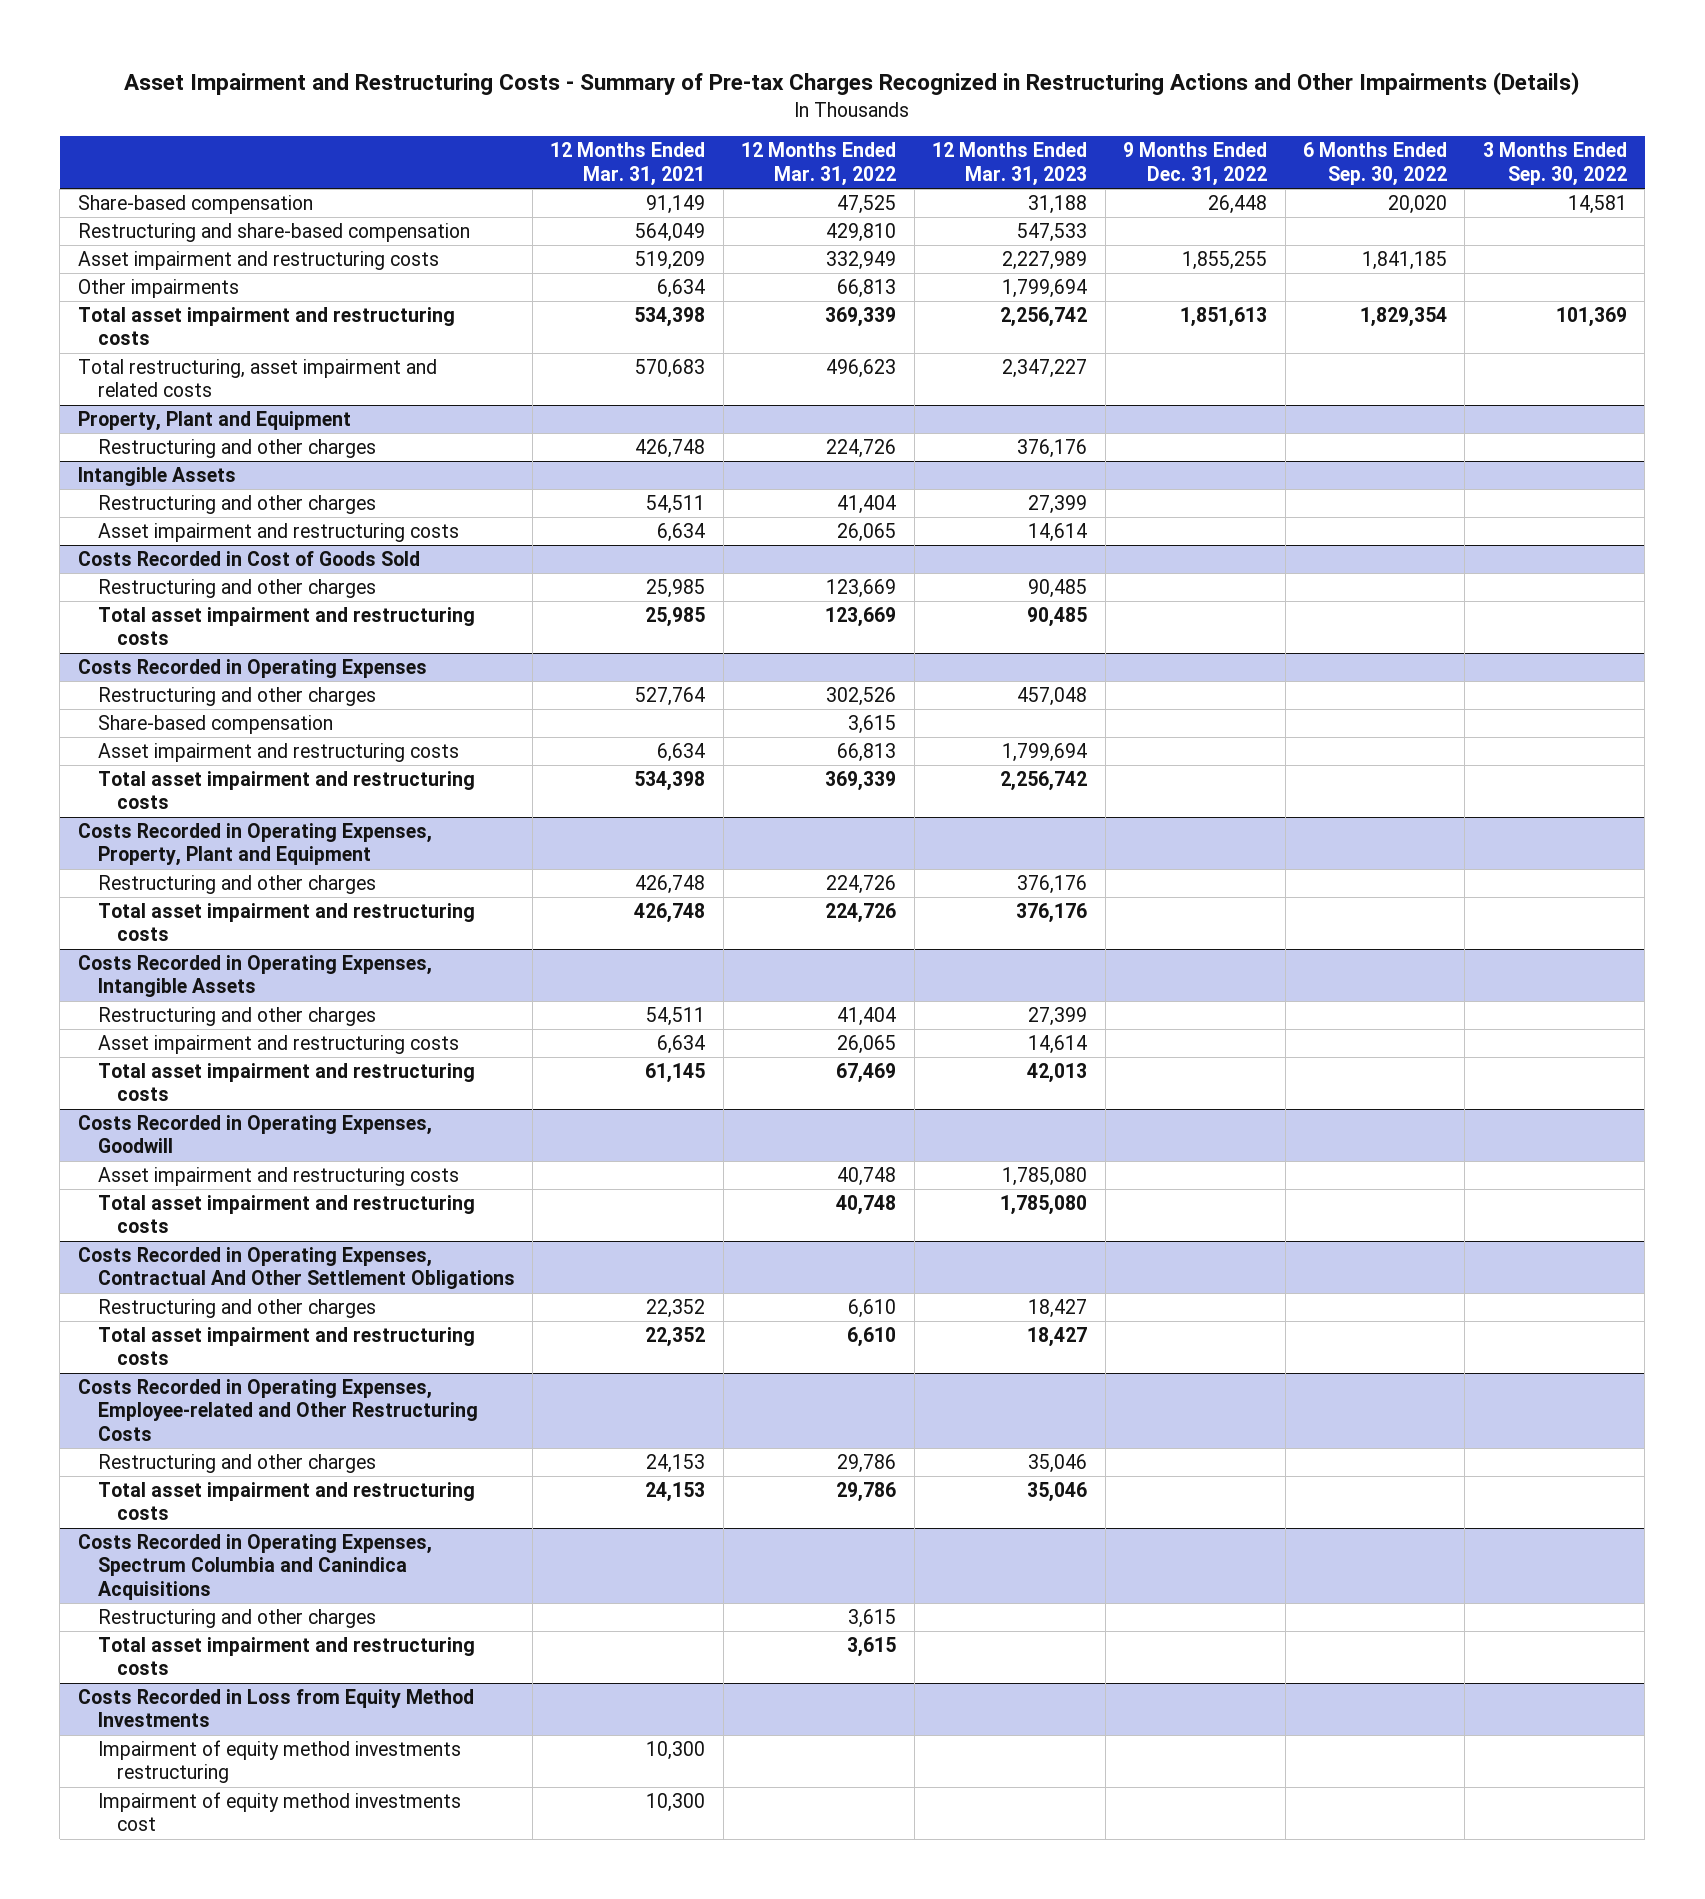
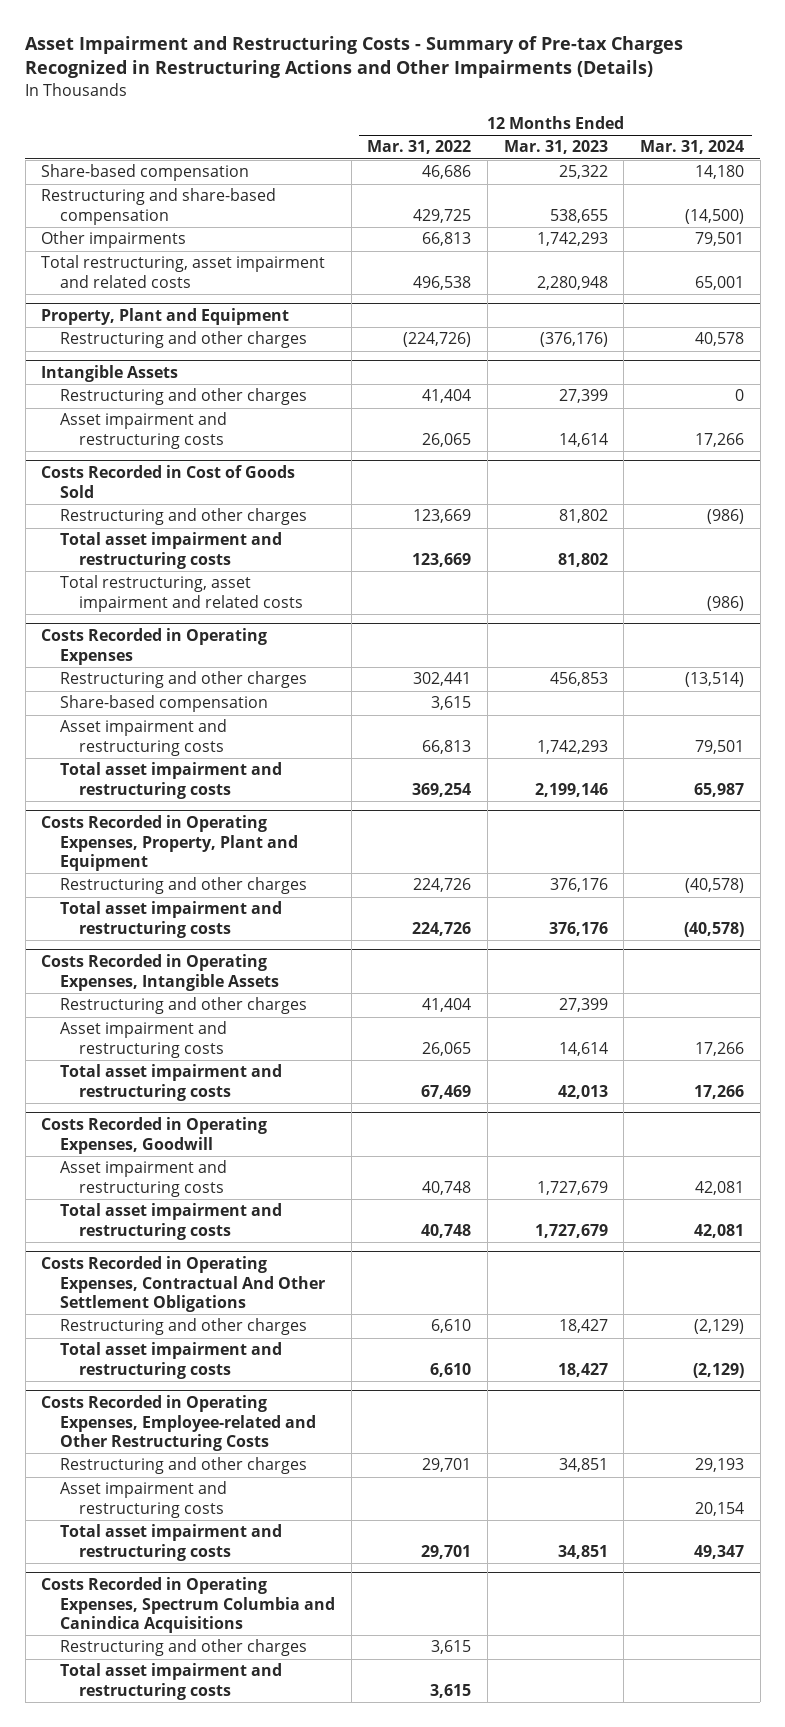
[550,142,706,186] 12 Months Ended Mar. 31, 2021 -> none
[1123,142,1268,186] 9 Months Ended Dec. 31, 2022 -> none
[1303,142,1448,186] 6 Months Ended Sep. 30, 2022 -> none
[1482,142,1627,186] 3 Months Ended Sep. 30, 2022 -> none
none -> [640,140,745,155] Mar. 31, 2024
[77,251,439,271] Asset impairment and restructuring costs -> none
[77,307,455,346] Total asset impairment and restructuring costs -> none
[837,195,897,215] 47,525 -> [422,165,472,180] 46,686
[1028,195,1088,215] 31,188 -> [558,165,608,180] 25,322
[826,223,897,243] 429,810 -> [413,208,472,223] 429,725
[1017,223,1088,243] 547,533 -> [549,208,608,223] 538,655
[1002,279,1088,299] 1,799,694 -> [536,232,608,247] 1,742,293
[826,359,897,379] 496,623 -> [413,275,472,290] 496,538
[1002,359,1088,379] 2,347,227 -> [536,275,608,290] 2,280,948
[826,439,897,459] 224,726 -> [403,332,472,348] (224,726)
[1017,439,1088,459] 376,176 -> [539,332,608,348] (376,176)
[1028,579,1088,599] 90,485 -> [558,509,608,524] 81,802
[1027,607,1088,628] 90,485 -> [557,552,608,567] 81,802
none -> [60,575,304,612] Total restructuring, asset impairment and related costs
[826,687,897,707] 302,526 -> [413,672,472,687] 302,441
[1017,687,1088,707] 457,048 -> [549,672,608,687] 456,853
[1002,743,1088,763] 1,799,694 -> [536,739,608,754] 1,742,293
[825,771,897,792] 369,339 -> [412,782,472,797] 369,254
[1000,771,1088,792] 2,256,742 -> [534,782,608,797] 2,199,146
[1002,1167,1088,1187] 1,785,080 -> [536,1180,608,1195] 1,727,679
[1000,1195,1088,1216] 1,785,080 -> [534,1223,608,1238] 1,727,679
[837,1454,897,1474] 29,786 -> [422,1458,472,1473] 29,701
[1028,1454,1088,1474] 35,046 -> [558,1458,608,1473] 34,851
none -> [60,1481,228,1518] Asset impairment and restructuring costs
[836,1482,897,1503] 29,786 -> [421,1544,472,1559] 29,701
[1027,1482,1088,1503] 35,046 -> [557,1544,608,1559] 34,851
[77,1689,474,1728] Costs Recorded in Loss from Equity Method Investments -> none
[97,1740,461,1784] Impairment of equity method investments restructuring -> none
[97,1792,461,1832] Impairment of equity method investments cost -> none

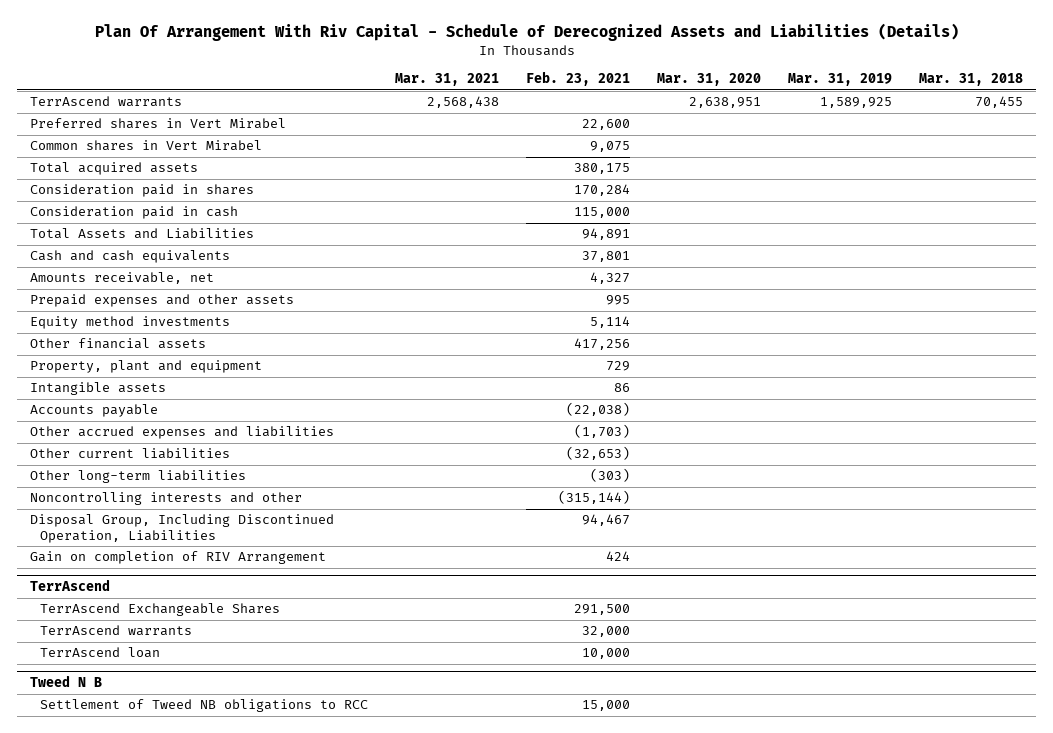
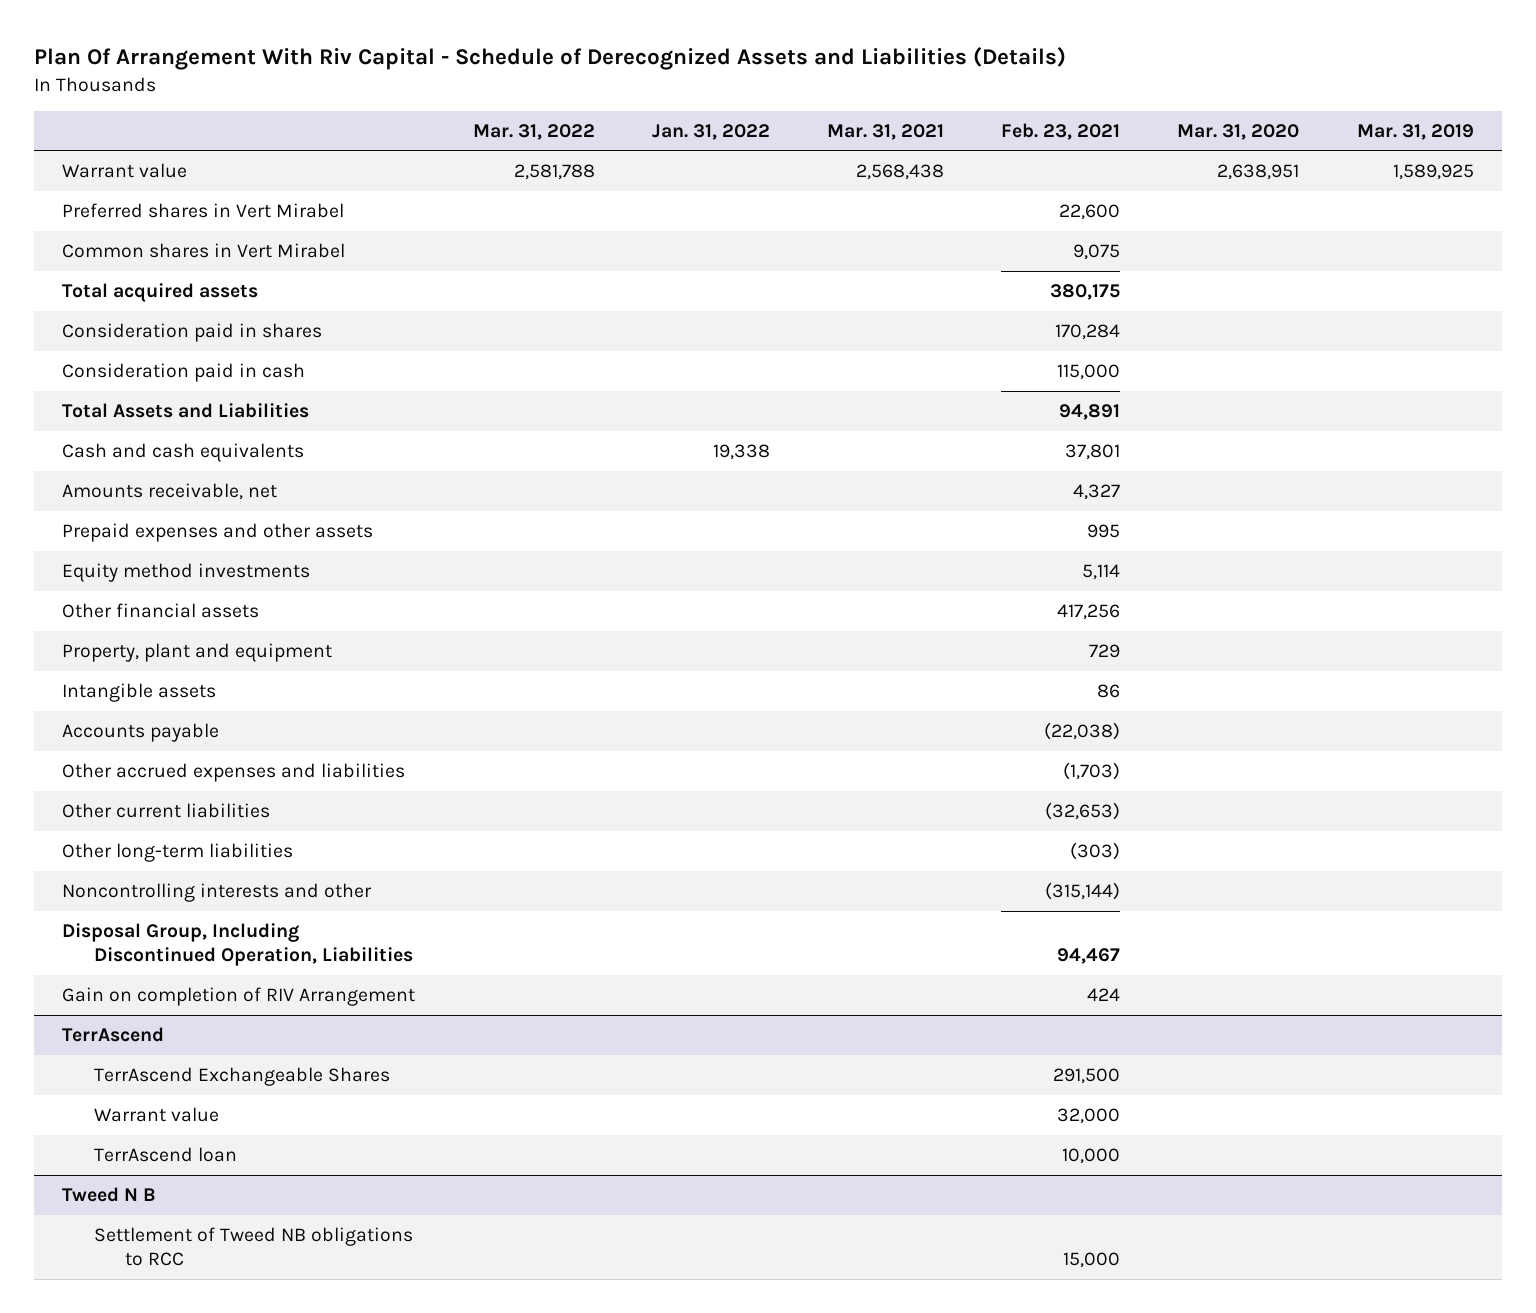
[918,73,1023,87] Mar. 31, 2018 -> none
none -> [472,123,595,140] Mar. 31, 2022
none -> [651,123,770,140] Jan. 31, 2022
[30,96,183,108] TerrAscend warrants -> [62,163,188,179] Warrant value
[39,625,192,637] TerrAscend warrants -> [93,1107,219,1123] Warrant value

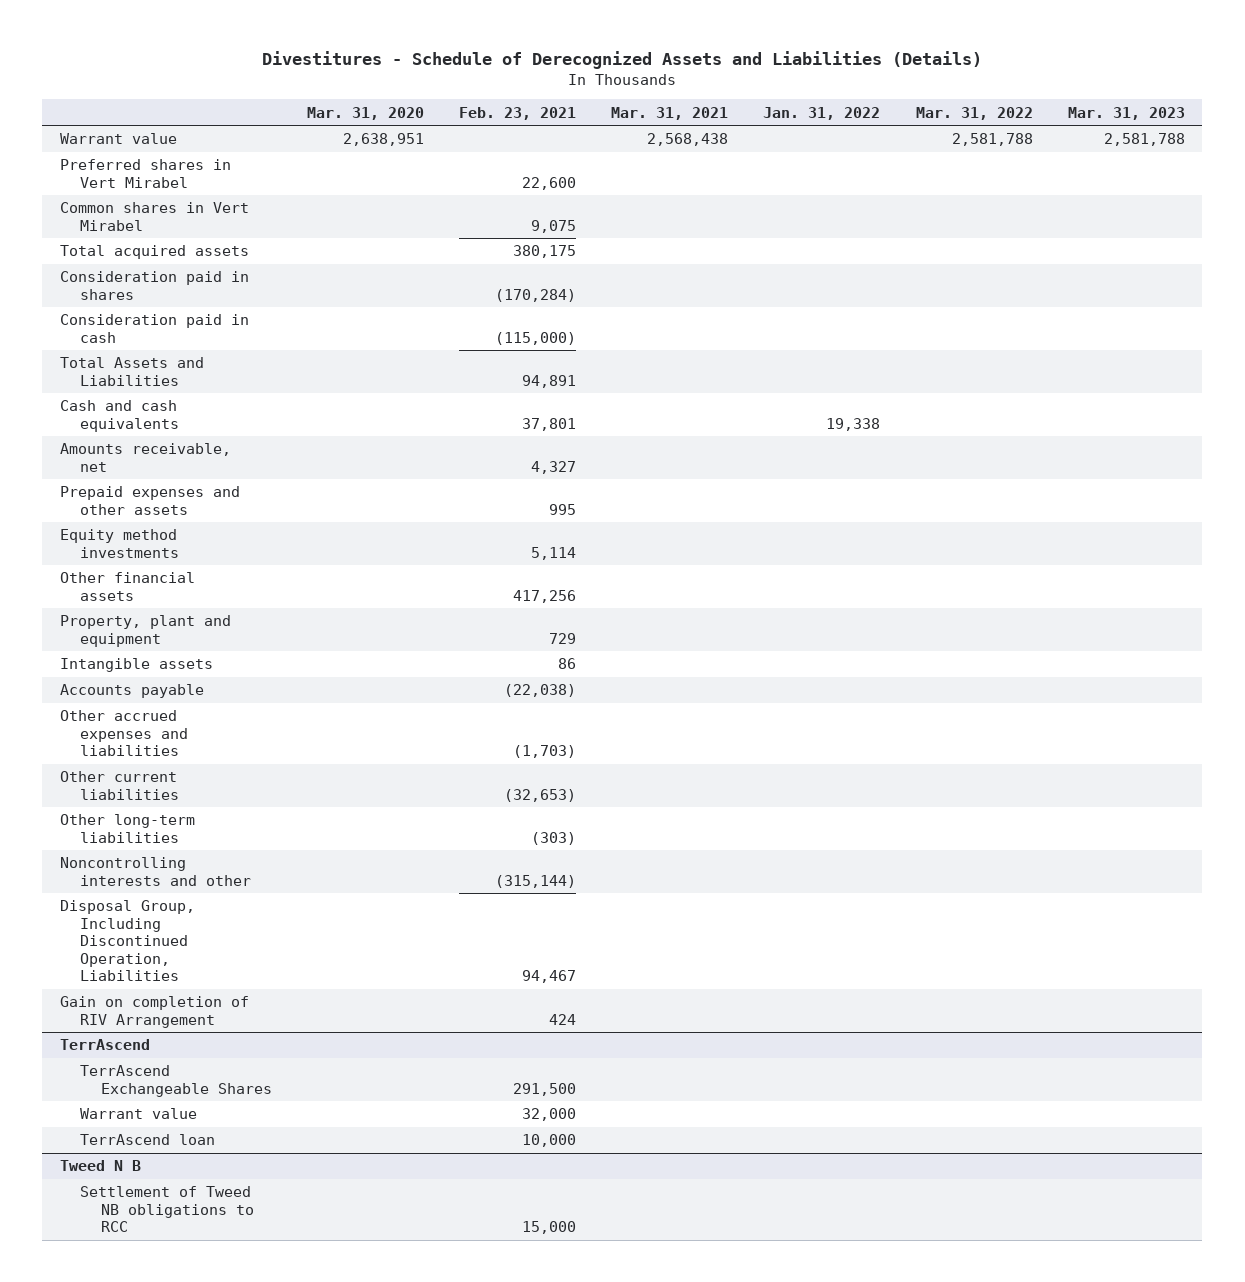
[33,47,1066,71] Plan Of Arrangement With Riv Capital - Schedule of Derecognized Assets and Liabilities (Details) -> [262,51,983,70] Divestitures - Schedule of Derecognized Assets and Liabilities (Details)
[1356,123,1474,140] Mar. 31, 2019 -> none
none -> [1067,106,1185,120] Mar. 31, 2023
[1055,324,1121,341] 170,284 -> [495,288,577,302] (170,284)
[1057,364,1121,381] 115,000 -> [495,331,577,345] (115,000)

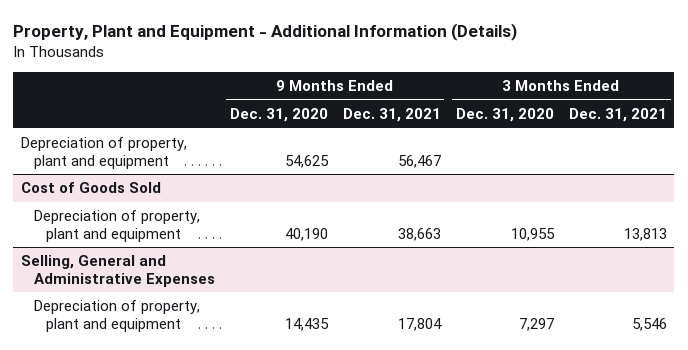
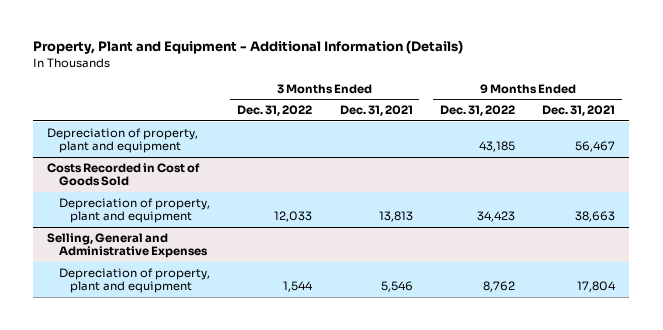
[229,108,328,123] Dec. 31, 2020 -> none
[455,108,554,123] Dec. 31, 2020 -> none
none -> [237,105,313,117] Dec. 31, 2022
none -> [440,105,516,117] Dec. 31, 2022
[20,182,161,194] Cost of Goods Sold -> [47,162,201,187] Costs Recorded in Cost of Goods Sold

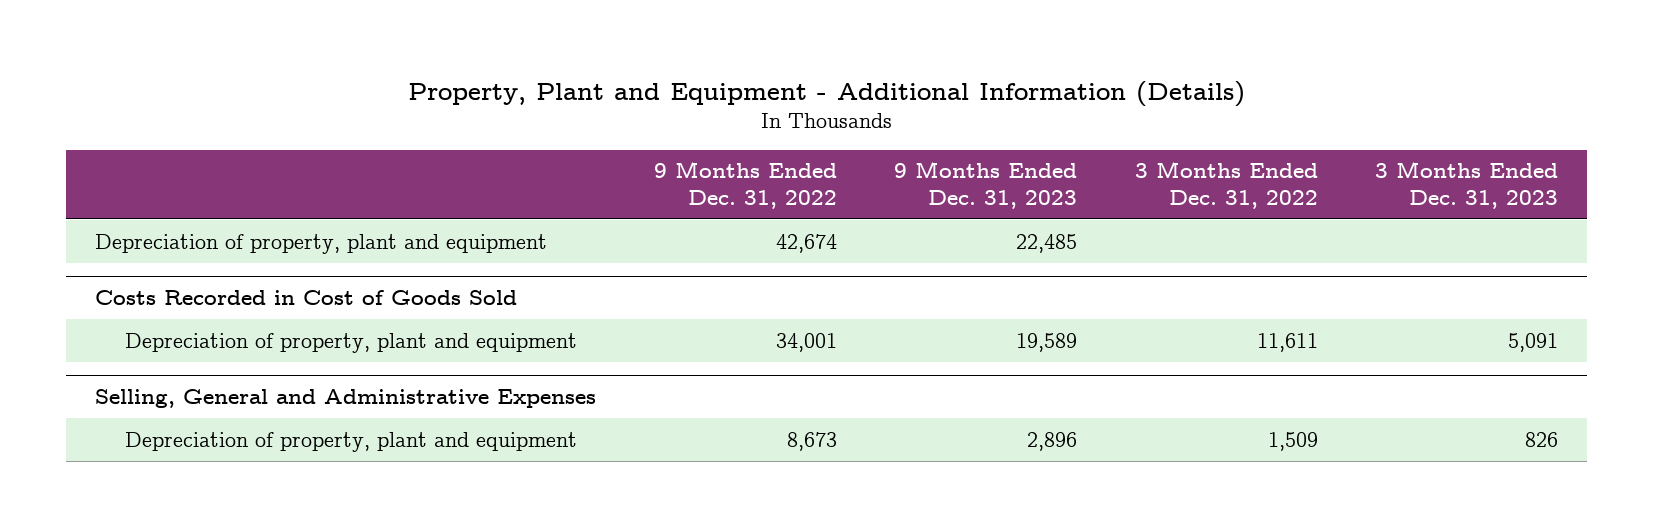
[339,105,413,117] Dec. 31, 2021 -> none
[542,105,616,117] Dec. 31, 2021 -> none
none -> [894,161,1078,209] 9 Months Ended Dec. 31, 2023
none -> [1375,161,1559,209] 3 Months Ended Dec. 31, 2023
[479,141,516,153] 43,185 -> [775,233,837,253] 42,674
[274,211,313,223] 12,033 -> [1256,332,1318,352] 11,611
[477,211,516,223] 34,423 -> [775,332,837,352] 34,001
[283,281,314,293] 1,544 -> [1267,431,1318,451] 1,509
[483,281,516,293] 8,762 -> [786,431,837,451] 8,673

